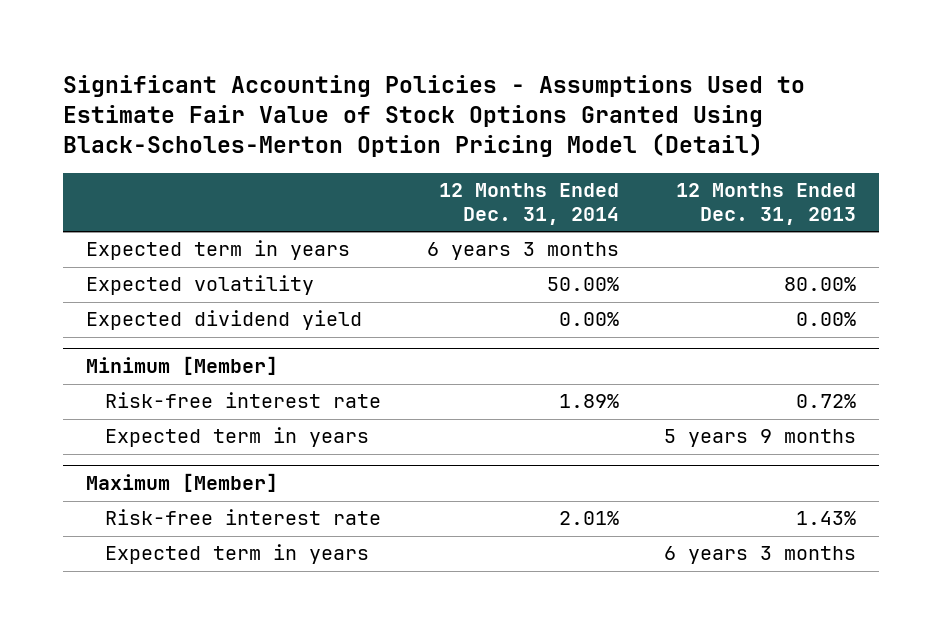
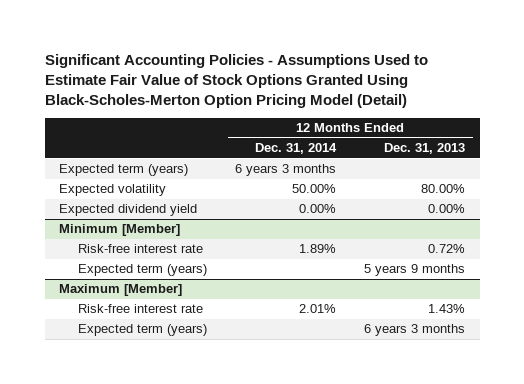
[86,240,351,261] Expected term in years -> [58,164,188,177] Expected term (years)
[105,427,370,448] Expected term in years -> [77,264,207,277] Expected term (years)
[105,544,370,565] Expected term in years -> [77,324,207,337] Expected term (years)

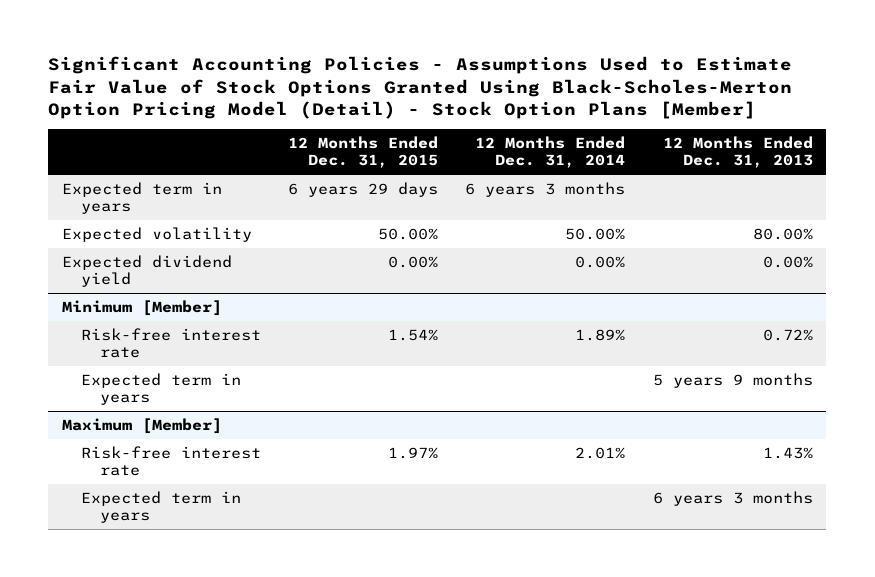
[44,53,428,108] Significant Accounting Policies - Assumptions Used to Estimate Fair Value of Stock Options Granted Using Black-Scholes-Merton Option Pricing Model (Detail) -> [48,56,793,119] Significant Accounting Policies - Assumptions Used to Estimate Fair Value of Stock Options Granted Using Black-Scholes-Merton Option Pricing Model (Detail) - Stock Option Plans [Member]
none -> [288,135,439,169] 12 Months Ended Dec. 31, 2015
[58,164,188,177] Expected term (years) -> [61,181,222,215] Expected term in years
[77,264,207,277] Expected term (years) -> [80,372,241,406] Expected term in years
[77,324,207,337] Expected term (years) -> [80,490,241,524] Expected term in years

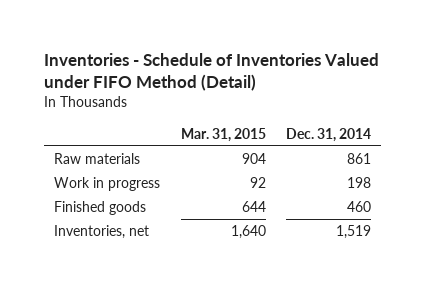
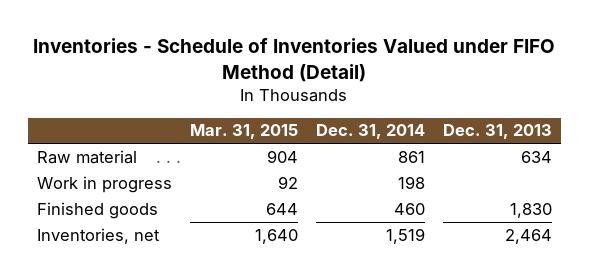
none -> [442,124,552,140] Dec. 31, 2013
[54,153,141,165] Raw materials -> [36,149,137,164] Raw material

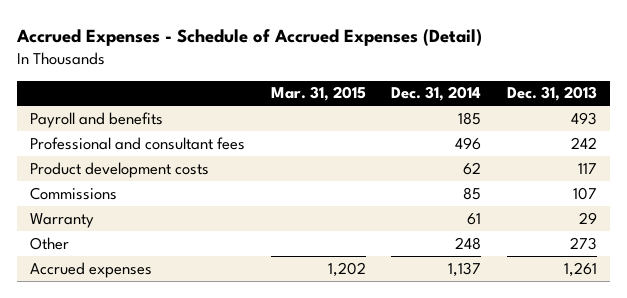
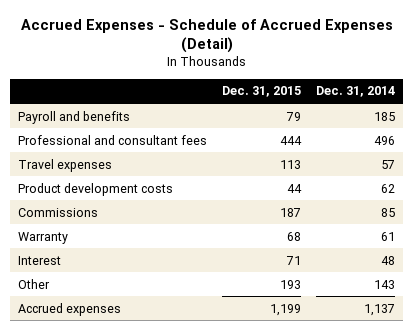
[270,86,366,102] Mar. 31, 2015 -> none
[507,86,598,102] Dec. 31, 2013 -> none
none -> [222,86,302,98] Dec. 31, 2015
none -> [17,158,112,172] Travel expenses
none -> [17,255,61,265] Interest
[455,236,482,250] 248 -> [374,279,396,289] 143

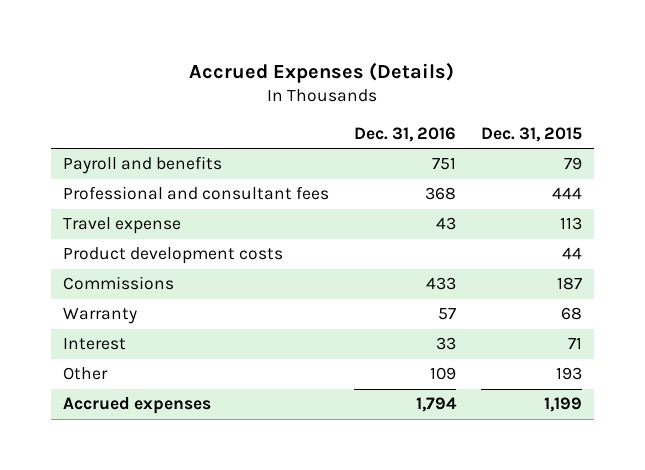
[20,18,393,54] Accrued Expenses - Schedule of Accrued Expenses (Detail) -> [189,61,455,83] Accrued Expenses (Details)
[316,86,396,98] Dec. 31, 2014 -> none
none -> [353,127,456,143] Dec. 31, 2016
[17,158,112,172] Travel expenses -> [63,217,182,235] Travel expense

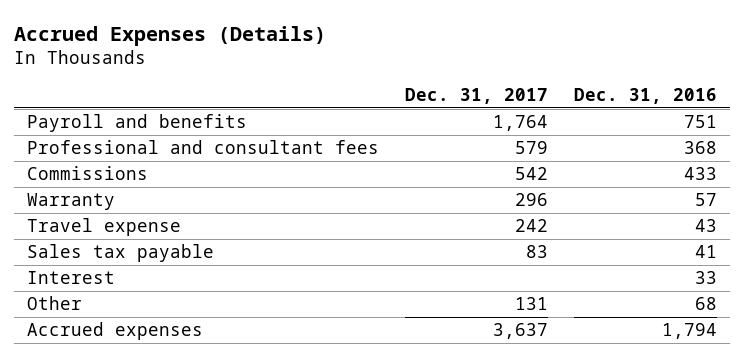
[480,127,582,143] Dec. 31, 2015 -> none
none -> [404,87,548,104] Dec. 31, 2017
[63,247,284,265] Product development costs -> none
[63,217,182,235] Travel expense -> [27,218,182,237] Travel expense
none -> [27,244,215,263] Sales tax payable
[429,367,456,381] 109 -> [694,297,717,311] 68

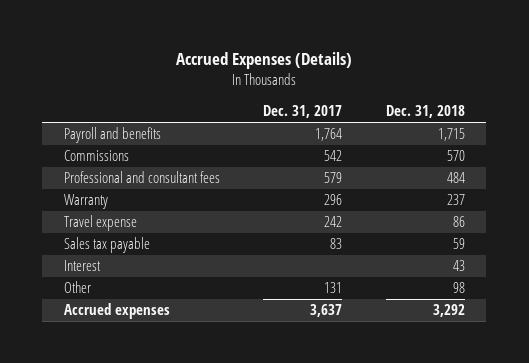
[573,87,717,104] Dec. 31, 2016 -> none
none -> [385,105,465,119] Dec. 31, 2018
[27,140,380,155] Professional and consultant fees -> [64,171,221,184] Professional and consultant fees

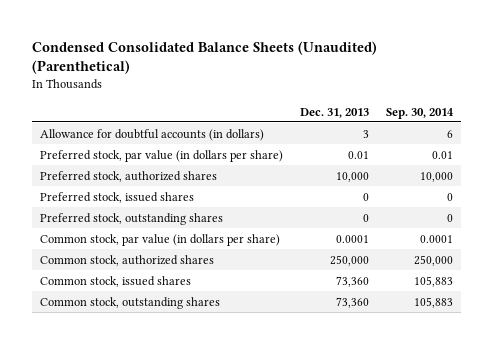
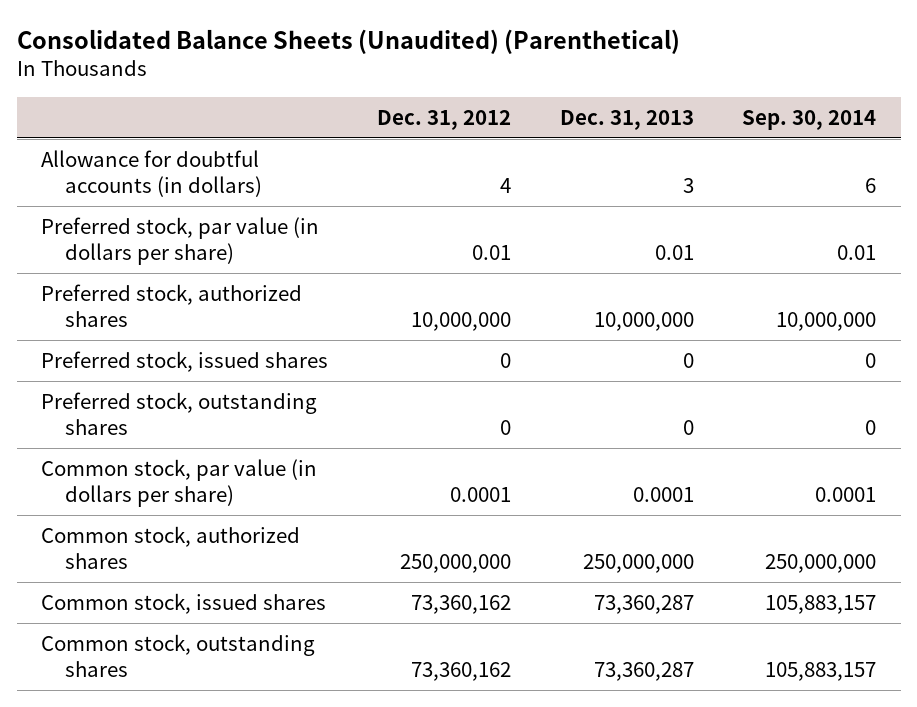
[31,40,377,75] Condensed Consolidated Balance Sheets (Unaudited) (Parenthetical) -> [16,28,680,54] Consolidated Balance Sheets (Unaudited) (Parenthetical)
none -> [376,109,511,130] Dec. 31, 2012
[336,171,370,182] 10,000 -> [593,311,694,331] 10,000,000
[419,171,453,182] 10,000 -> [776,311,877,331] 10,000,000
[330,254,370,266] 250,000 -> [582,553,694,573] 250,000,000
[413,254,453,266] 250,000 -> [765,553,877,573] 250,000,000
[336,275,370,287] 73,360 -> [593,595,694,615] 73,360,287
[413,275,453,287] 105,883 -> [765,595,877,615] 105,883,157
[336,296,370,308] 73,360 -> [593,661,694,681] 73,360,287
[413,296,453,308] 105,883 -> [765,661,877,681] 105,883,157

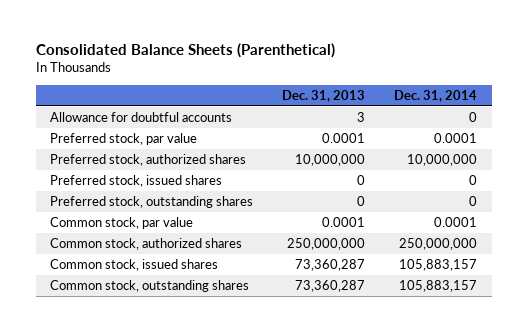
[16,28,680,54] Consolidated Balance Sheets (Unaudited) (Parenthetical) -> [35,43,335,59] Consolidated Balance Sheets (Parenthetical)
[376,109,511,130] Dec. 31, 2012 -> none
[742,109,877,130] Sep. 30, 2014 -> none
none -> [394,89,478,102] Dec. 31, 2014
[41,150,263,197] Allowance for doubtful accounts (in dollars) -> [50,112,233,123] Allowance for doubtful accounts
[41,217,320,265] Preferred stock, par value (in dollars per share) -> [50,133,198,146] Preferred stock, par value
[654,244,694,260] 0.01 -> [322,133,366,144] 0.0001
[41,459,318,507] Common stock, par value (in dollars per share) -> [50,217,194,230] Common stock, par value

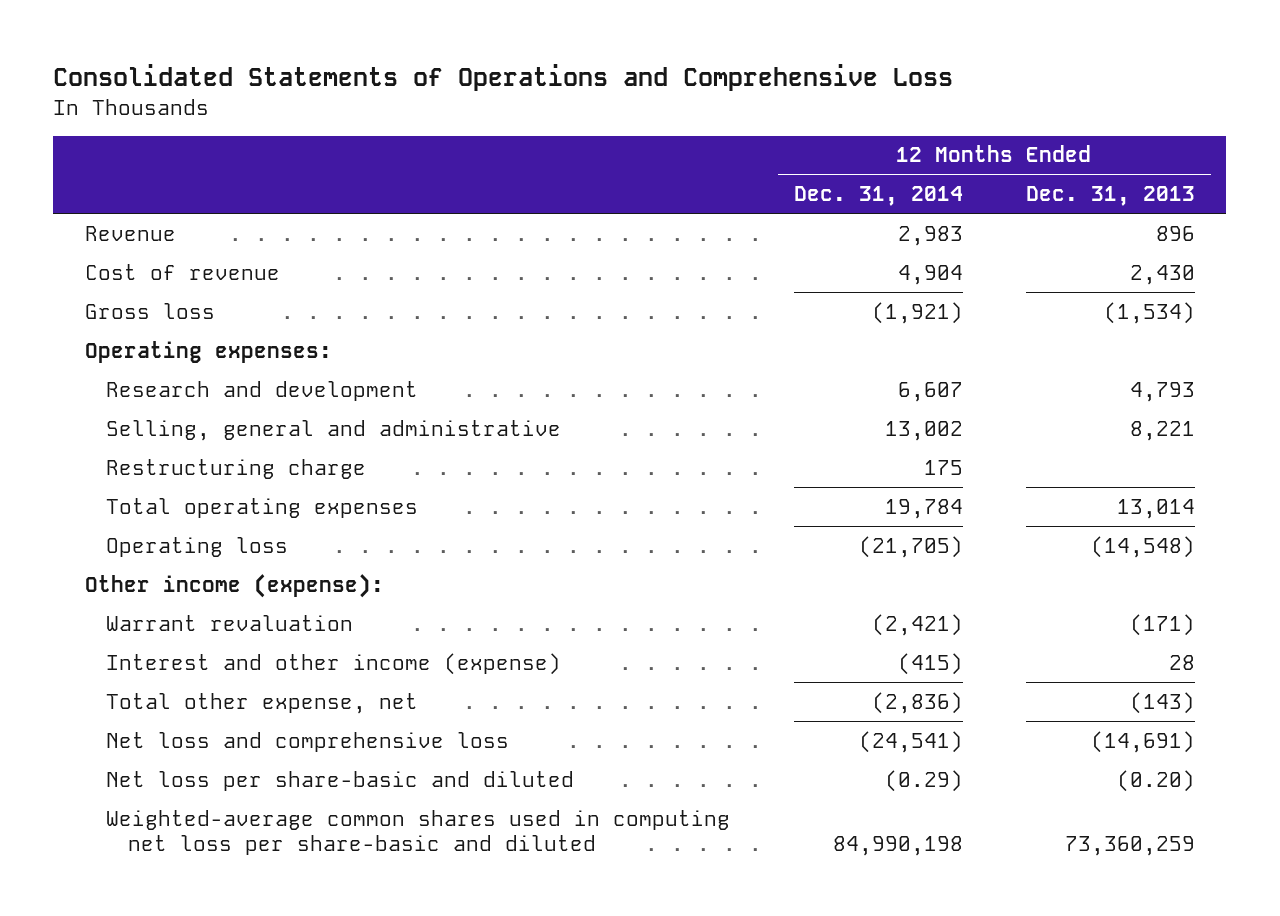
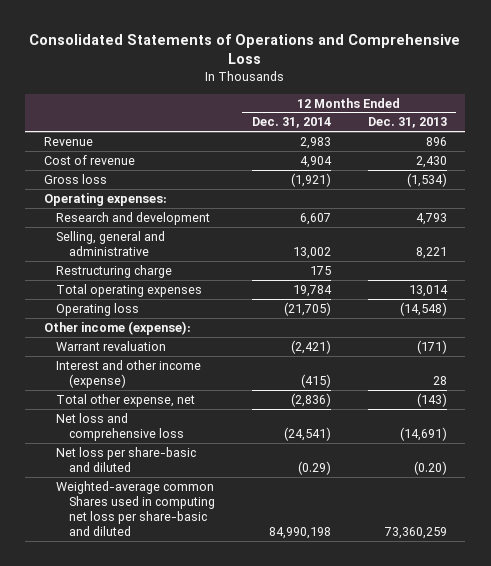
[106,809,731,856] Weighted-average common shares used in computing net loss per share-basic and diluted -> [56,480,215,536] Weighted-average common Shares used in computing net loss per share-basic and diluted

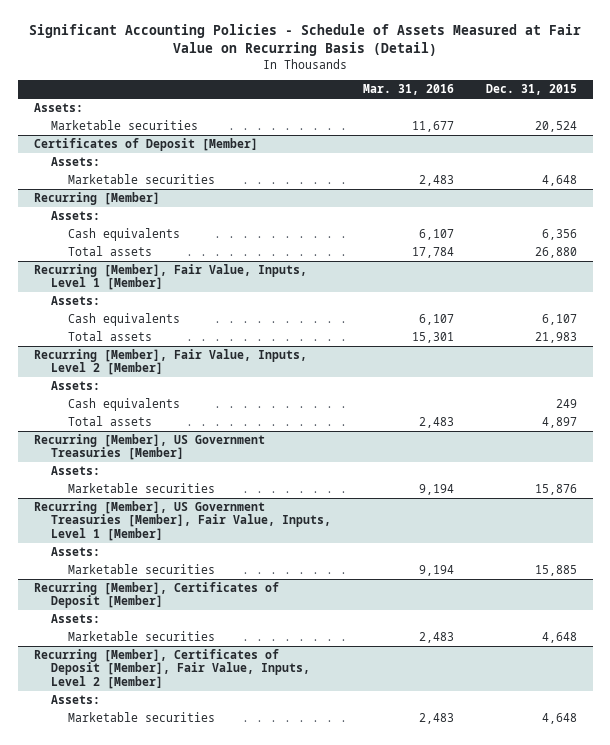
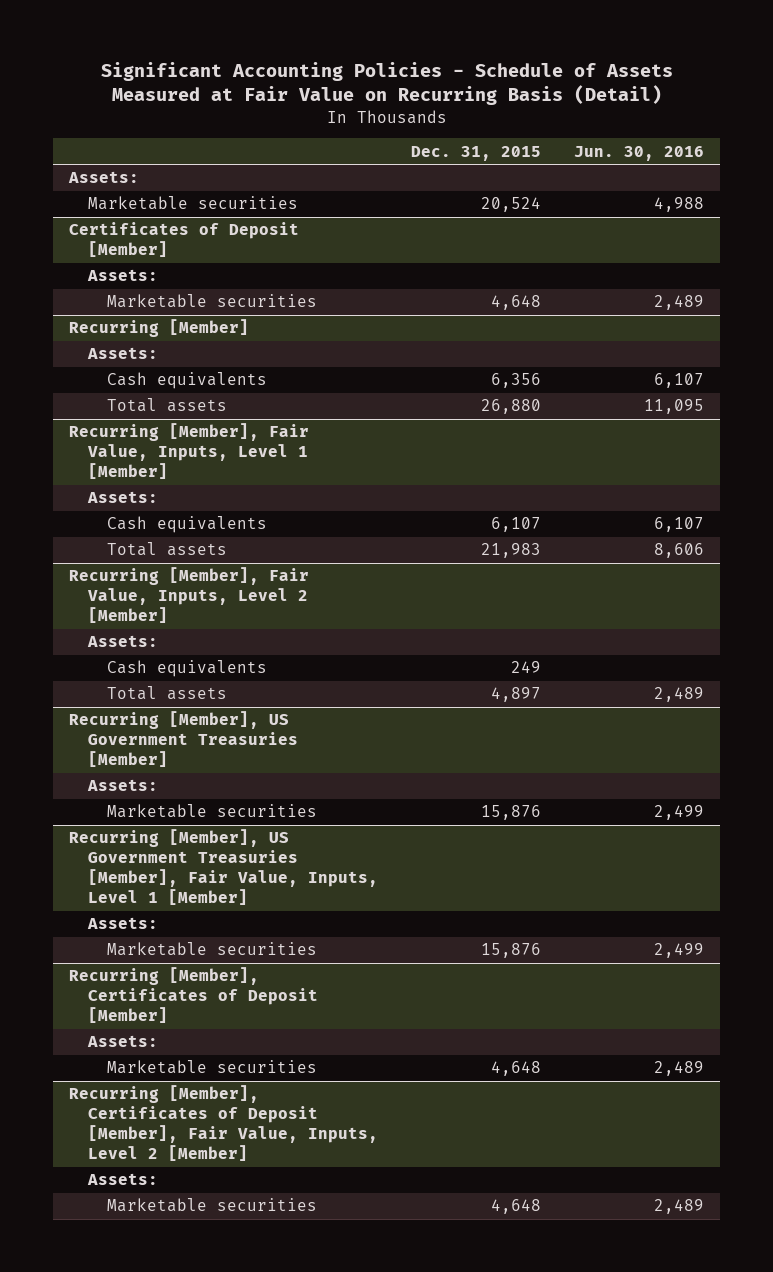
[362,84,454,96] Mar. 31, 2016 -> none
none -> [573,145,704,161] Jun. 30, 2016
[534,565,577,577] 15,885 -> [480,943,541,959] 15,876

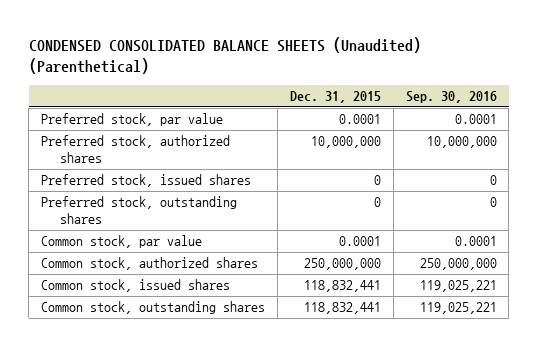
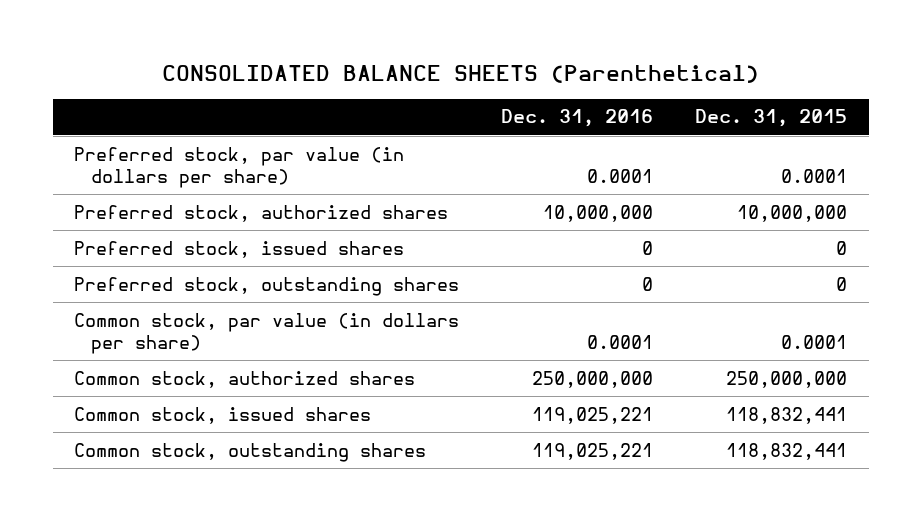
[28,37,421,75] CONDENSED CONSOLIDATED BALANCE SHEETS (Unaudited) (Parenthetical) -> [161,64,759,83] CONSOLIDATED BALANCE SHEETS (Parenthetical)
[405,91,497,104] Sep. 30, 2016 -> none
none -> [501,109,654,128] Dec. 31, 2016
[41,113,224,127] Preferred stock, par value -> [74,146,405,189] Preferred stock, par value (in dollars per share)
[41,235,203,249] Common stock, par value -> [74,312,460,355] Common stock, par value (in dollars per share)

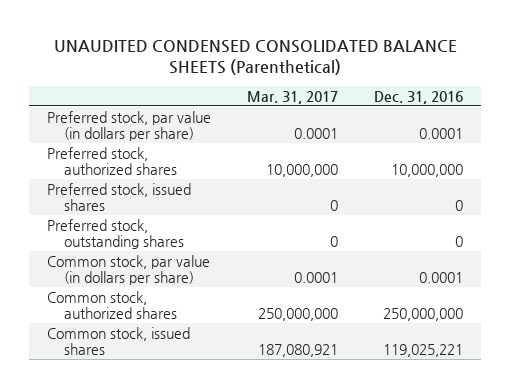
[161,64,759,83] CONSOLIDATED BALANCE SHEETS (Parenthetical) -> [53,39,457,76] UNAUDITED CONDENSED CONSOLIDATED BALANCE SHEETS (Parenthetical)
[695,109,848,128] Dec. 31, 2015 -> none
none -> [246,90,338,104] Mar. 31, 2017
[74,442,427,462] Common stock, outstanding shares -> none

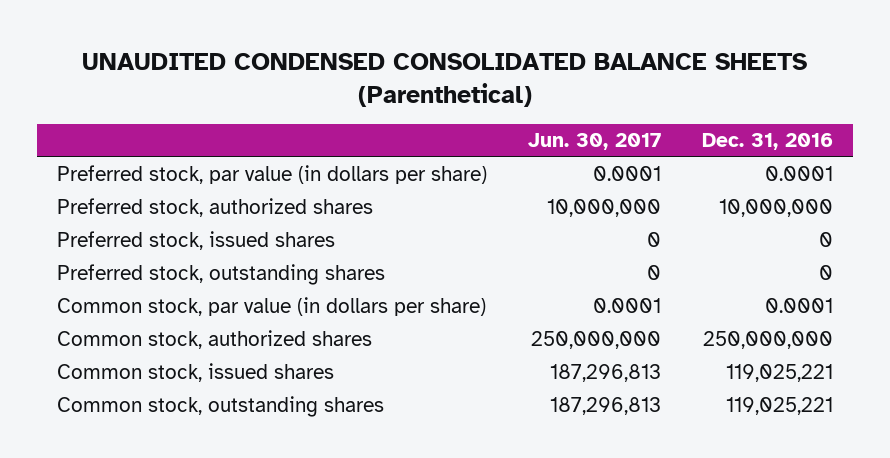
[246,90,338,104] Mar. 31, 2017 -> none
none -> [528,133,662,151] Jun. 30, 2017
none -> [57,395,385,417] Common stock, outstanding shares

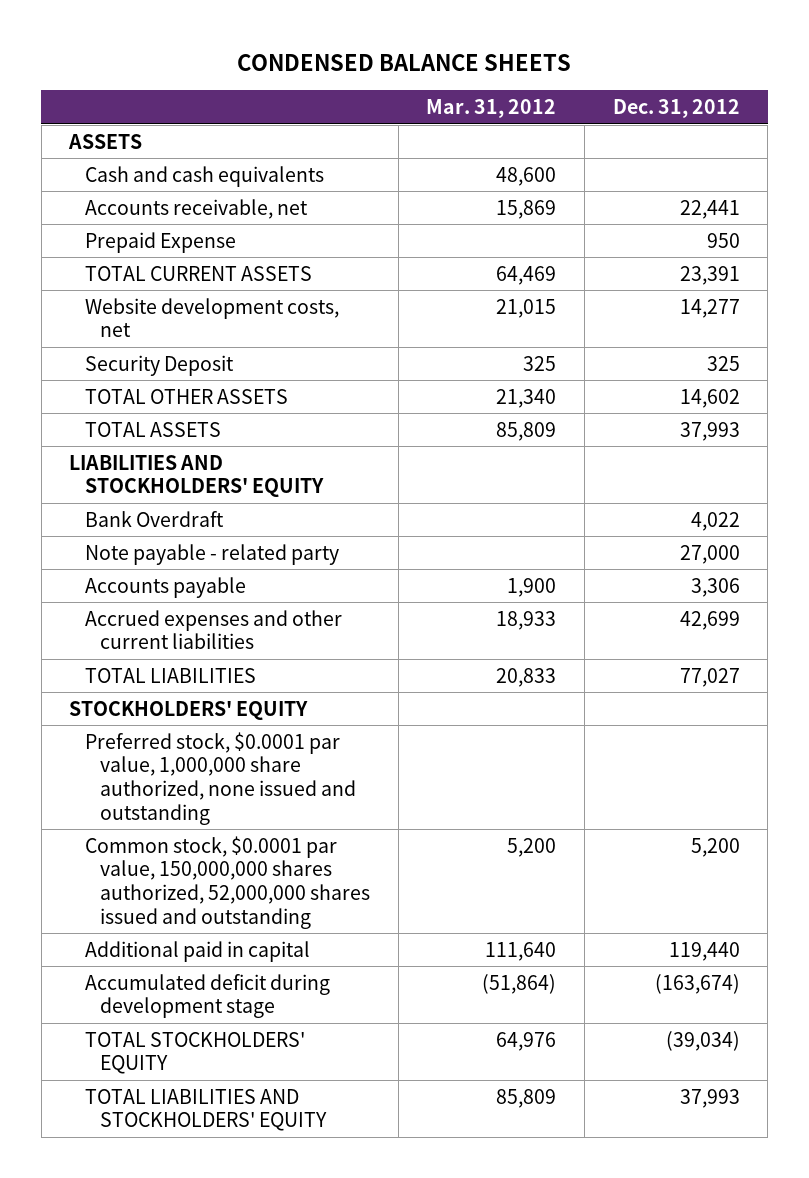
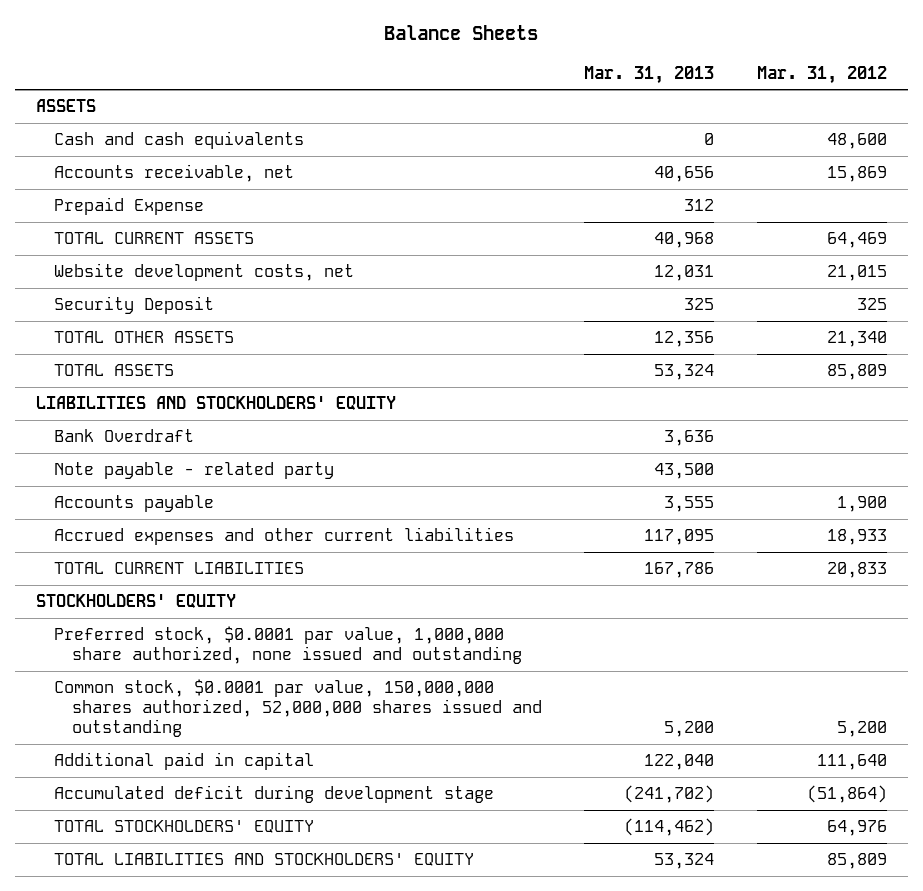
[237,54,572,72] CONDENSED BALANCE SHEETS -> [384,25,539,41] Balance Sheets
[612,99,740,119] Dec. 31, 2012 -> none
none -> [584,65,715,84] Mar. 31, 2013
[84,667,256,683] TOTAL LIABILITIES -> [53,562,304,575] TOTAL CURRENT LIABILITIES

